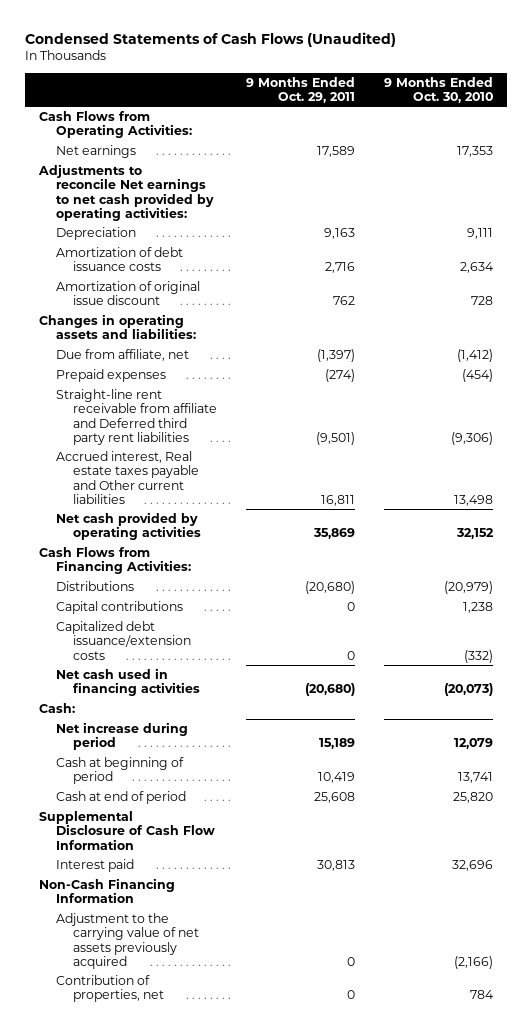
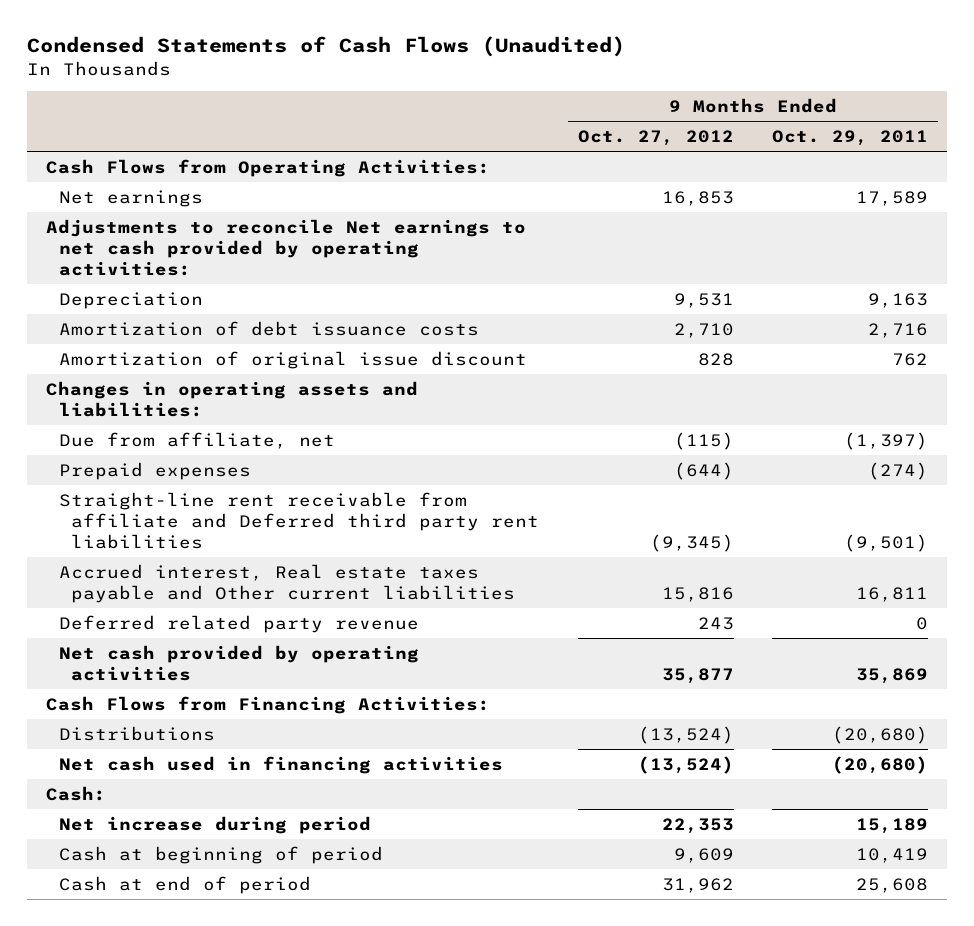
[383,76,493,103] 9 Months Ended Oct. 30, 2010 -> none
none -> [577,129,734,146] Oct. 27, 2012
none -> [58,614,419,633] Deferred related party revenue
[56,601,184,615] Capital contributions -> none
[56,621,191,660] Capitalized debt issuance/extension costs -> none
[39,811,216,850] Supplemental Disclosure of Cash Flow Information -> none
[56,859,135,873] Interest paid -> none
[39,878,176,904] Non-Cash Financing Information -> none
[56,913,199,969] Adjustment to the carrying value of net assets previously acquired -> none
[56,975,164,1003] Contribution of properties, net -> none

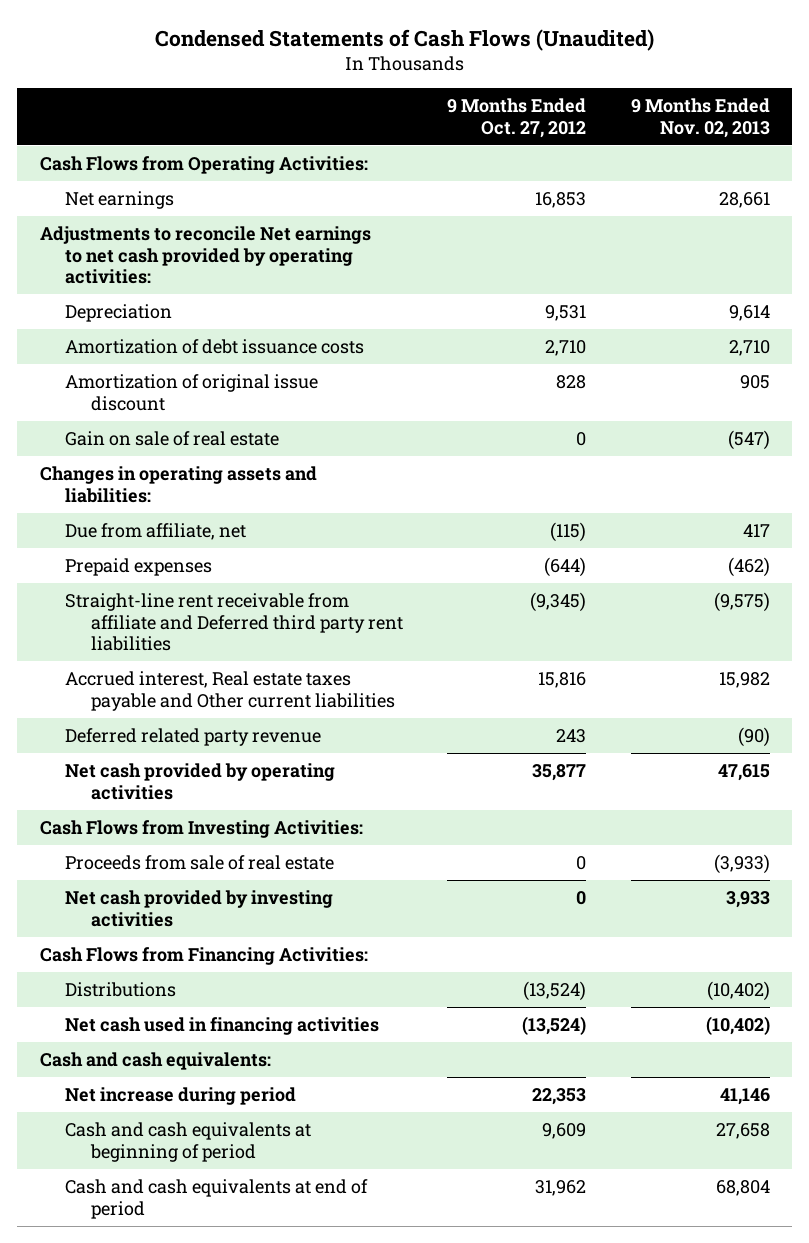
[772,129,929,146] Oct. 29, 2011 -> none
none -> [630,98,770,138] 9 Months Ended Nov. 02, 2013
none -> [65,431,280,447] Gain on sale of real estate
none -> [39,820,363,839] Cash Flows from Investing Activities:
none -> [65,855,335,871] Proceeds from sale of real estate
none -> [65,890,334,927] Net cash provided by investing activities
[46,785,107,801] Cash: -> [39,1052,271,1071] Cash and cash equivalents:
[58,845,383,864] Cash at beginning of period -> [65,1122,312,1162] Cash and cash equivalents at beginning of period
[58,875,311,894] Cash at end of period -> [65,1179,369,1219] Cash and cash equivalents at end of period

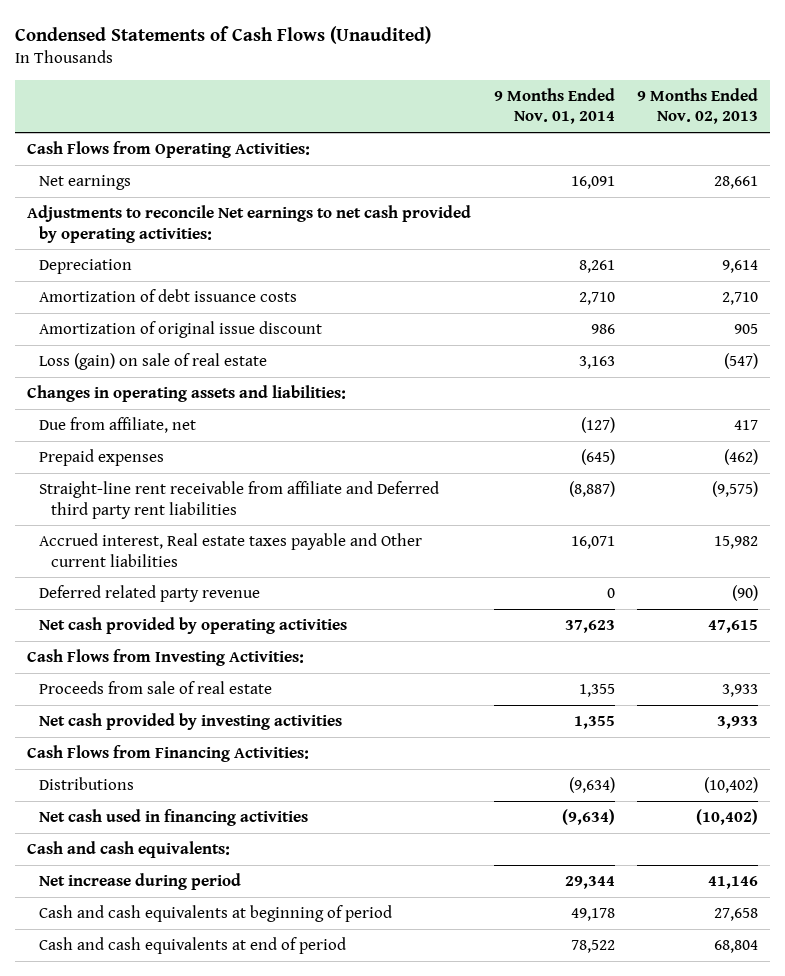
[447,98,587,138] 9 Months Ended Oct. 27, 2012 -> none
none -> [493,87,615,125] 9 Months Ended Nov. 01, 2014
[65,431,280,447] Gain on sale of real estate -> [38,353,267,371] Loss (gain) on sale of real estate
[713,854,770,875] (3,933) -> [722,684,759,698] 3,933

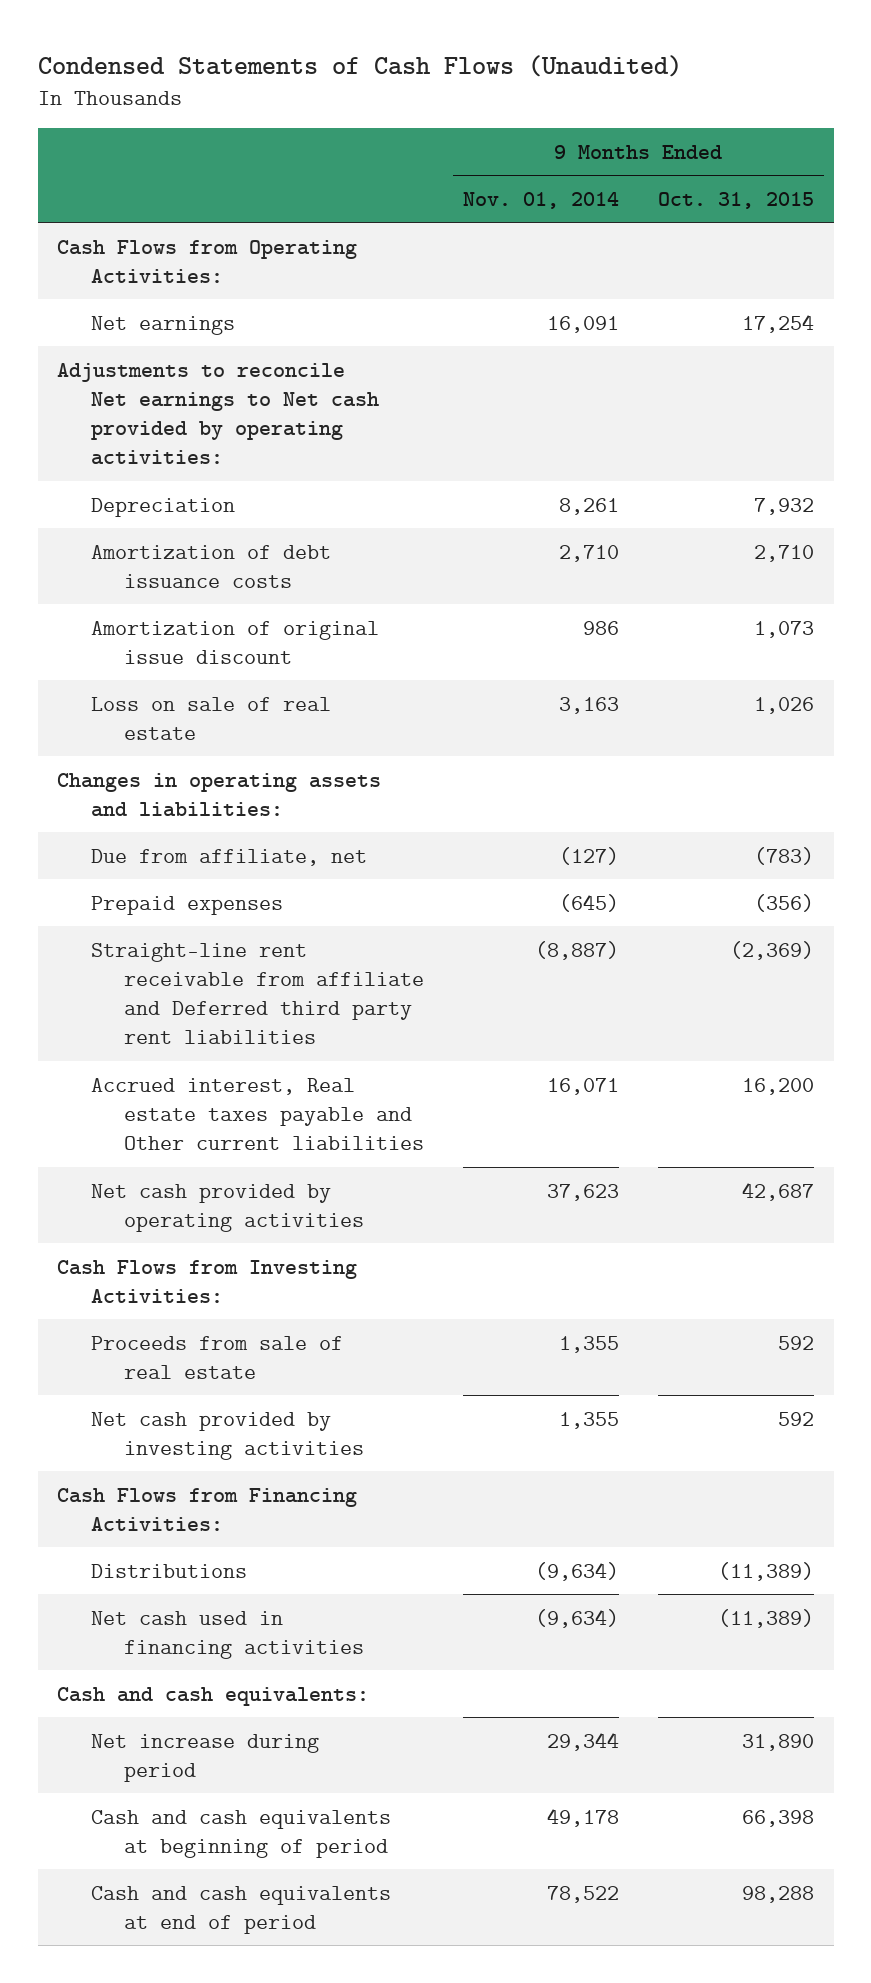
[637,87,759,125] 9 Months Ended Nov. 02, 2013 -> none
none -> [658,191,815,209] Oct. 31, 2015
[26,205,471,243] Adjustments to reconcile Net earnings to net cash provided by operating activities: -> [57,362,379,466] Adjustments to reconcile Net earnings to Net cash provided by operating activities:
[38,353,267,371] Loss (gain) on sale of real estate -> [90,696,331,740] Loss on sale of real estate
[38,585,260,603] Deferred related party revenue -> none

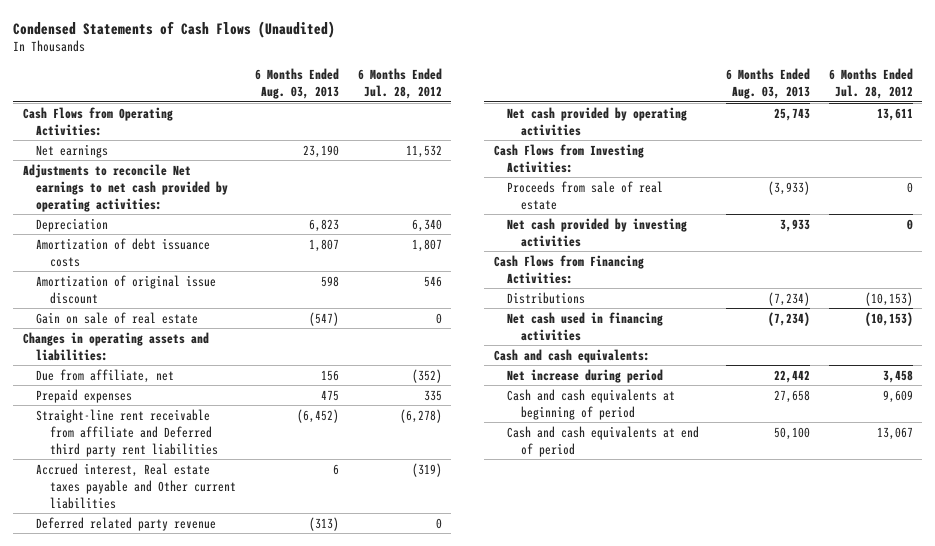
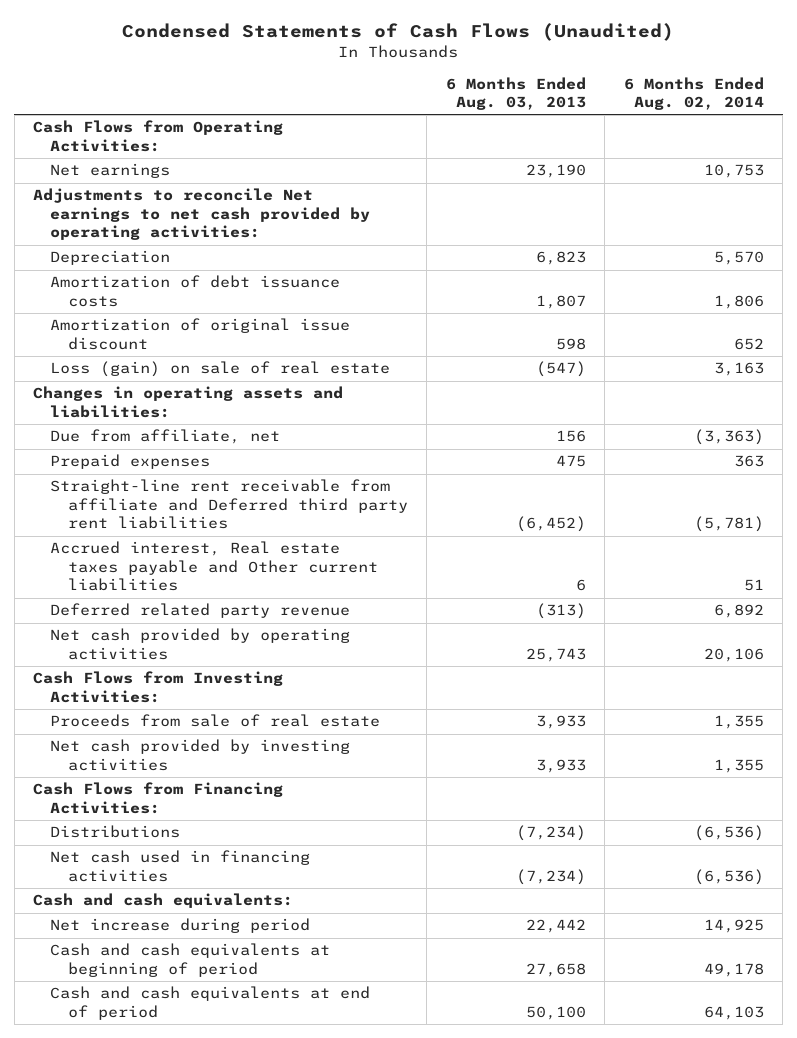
[357,68,442,100] 6 Months Ended Jul. 28, 2012 -> none
none -> [623,76,764,111] 6 Months Ended Aug. 02, 2014
[36,311,199,324] Gain on sale of real estate -> [50,361,391,378] Loss (gain) on sale of real estate
[767,180,810,195] (3,933) -> [535,715,586,730] 3,933

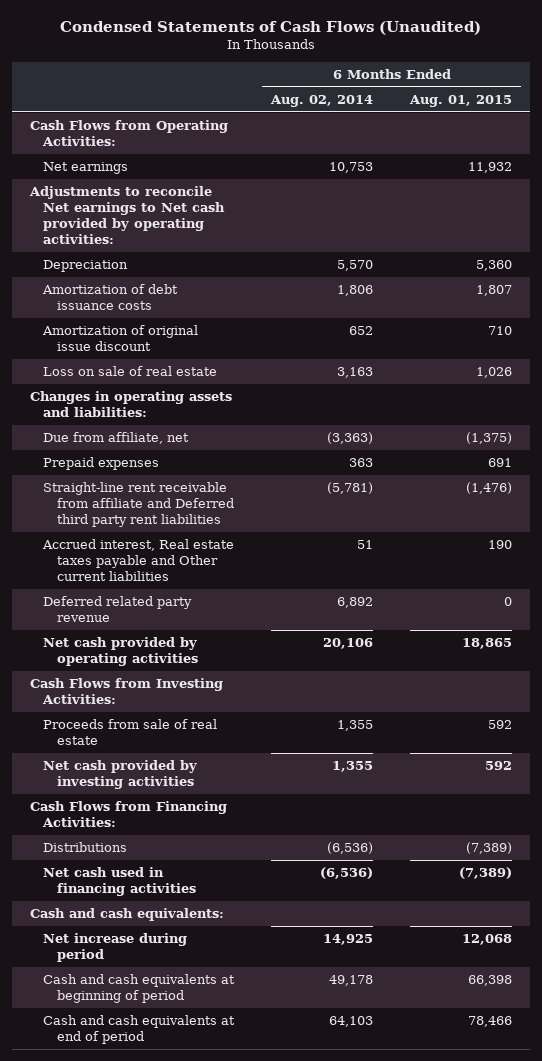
[445,76,586,111] 6 Months Ended Aug. 03, 2013 -> none
none -> [408,95,512,108] Aug. 01, 2015
[32,188,371,241] Adjustments to reconcile Net earnings to net cash provided by operating activities: -> [29,186,226,245] Adjustments to reconcile Net earnings to Net cash provided by operating activities:
[50,361,391,378] Loss (gain) on sale of real estate -> [43,366,218,377] Loss on sale of real estate

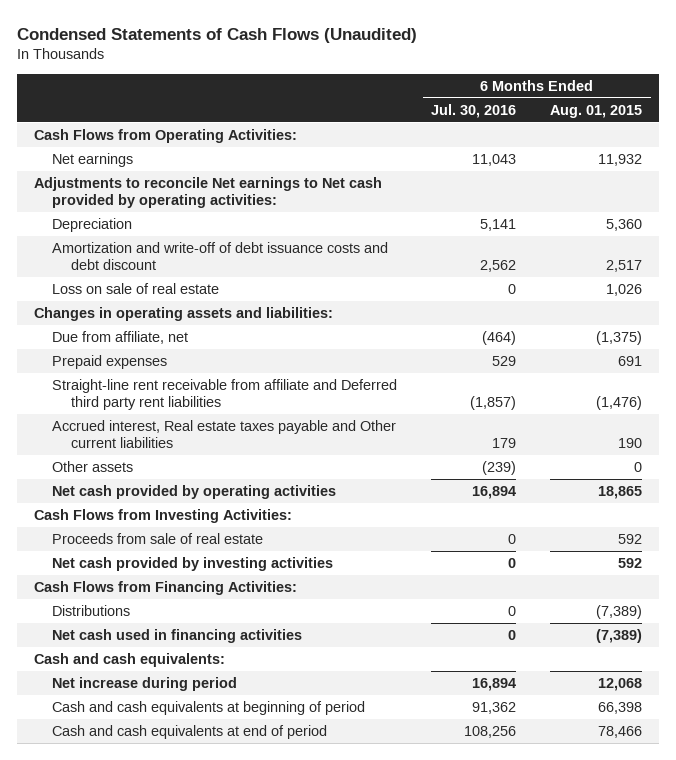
[270,95,374,108] Aug. 02, 2014 -> none
none -> [431,103,517,118] Jul. 30, 2016
[42,325,199,352] Amortization of original issue discount -> none
[42,284,179,311] Amortization of debt issuance costs -> [52,242,389,271] Amortization and write-off of debt issuance costs and debt discount
[475,285,512,297] 1,807 -> [606,260,643,273] 2,517
[43,596,193,623] Deferred related party revenue -> none
none -> [52,461,134,473] Other assets

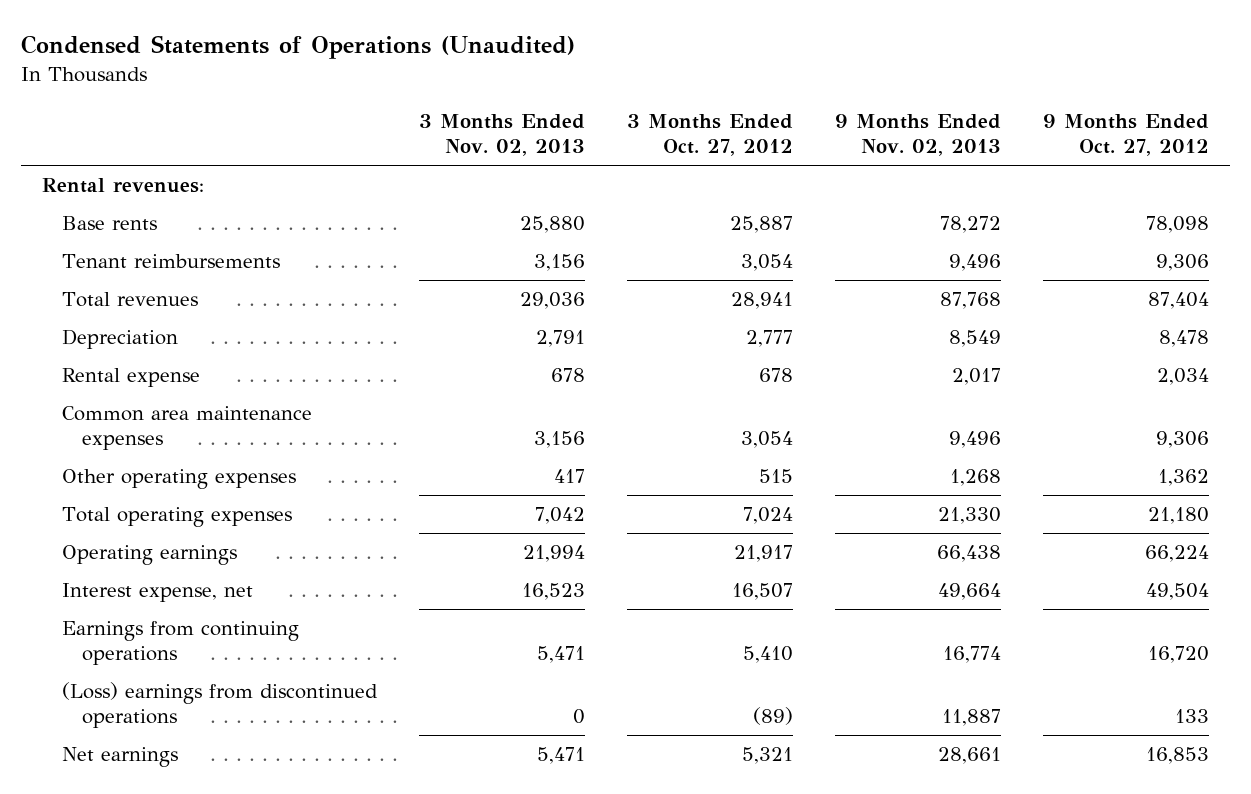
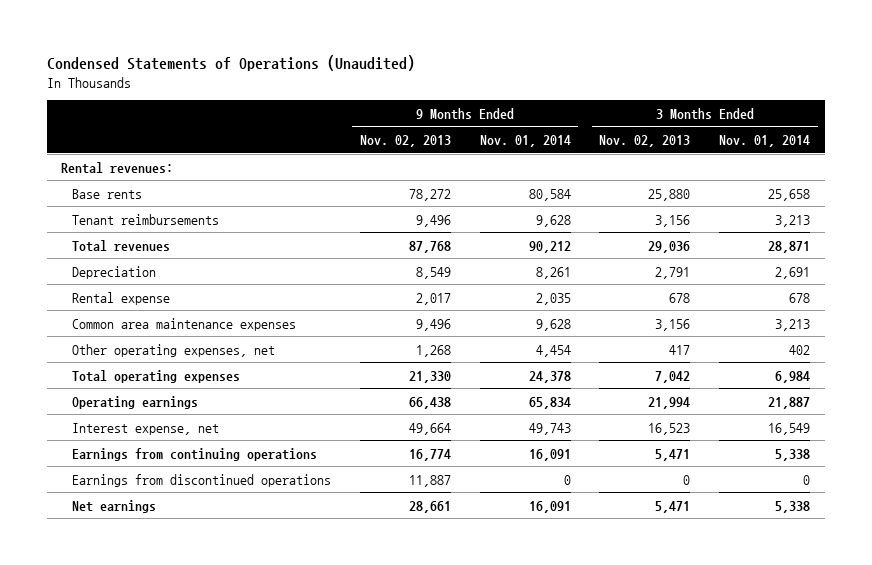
[627,114,794,157] 3 Months Ended Oct. 27, 2012 -> none
[1043,114,1210,157] 9 Months Ended Oct. 27, 2012 -> none
none -> [479,135,571,148] Nov. 01, 2014
none -> [719,135,811,148] Nov. 01, 2014
[62,469,297,490] Other operating expenses -> [71,343,275,357] Other operating expenses, net
[62,682,379,729] (Loss) earnings from discontinued operations -> [71,473,331,487] Earnings from discontinued operations

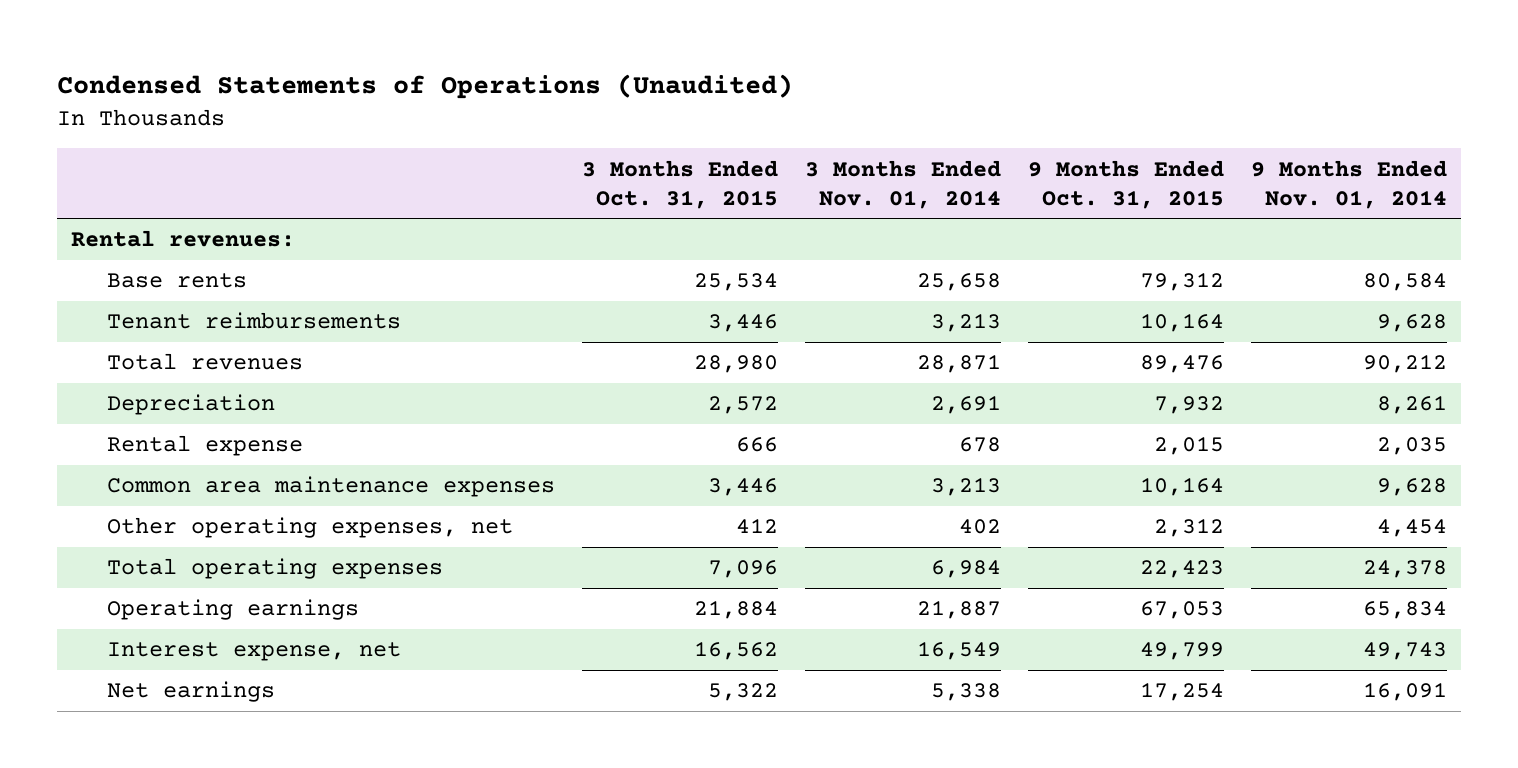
[359,135,451,148] Nov. 02, 2013 -> none
[599,135,691,148] Nov. 02, 2013 -> none
none -> [581,159,778,209] 3 Months Ended Oct. 31, 2015
none -> [1028,159,1225,209] 9 Months Ended Oct. 31, 2015
[71,447,317,461] Earnings from continuing operations -> none
[71,473,331,487] Earnings from discontinued operations -> none

